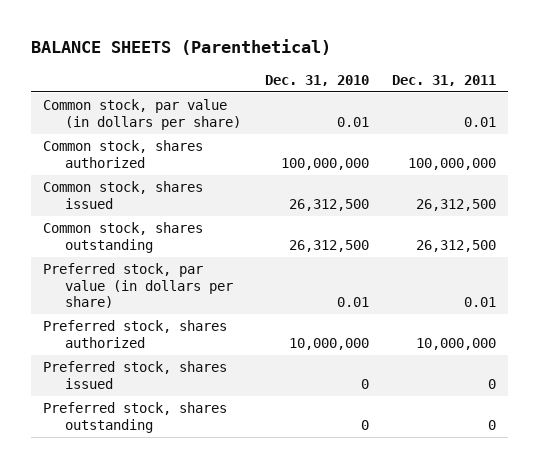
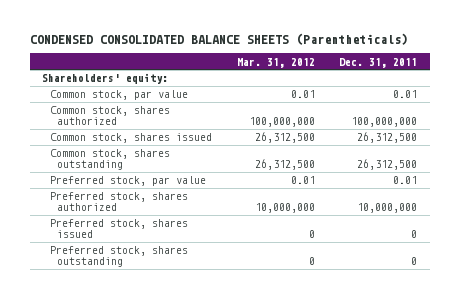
[31,39,332,56] BALANCE SHEETS (Parenthetical) -> [29,33,408,46] CONDENSED CONSOLIDATED BALANCE SHEETS (Parentheticals)
[264,74,369,86] Dec. 31, 2010 -> none
none -> [236,57,315,68] Mar. 31, 2012
none -> [42,73,169,85] Shareholders' equity:
[43,99,242,130] Common stock, par value (in dollars per share) -> [49,90,188,101] Common stock, par value
[43,263,234,309] Preferred stock, par value (in dollars per share) -> [49,176,206,187] Preferred stock, par value

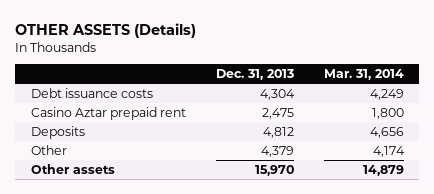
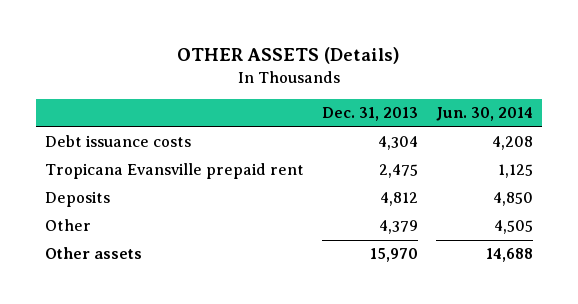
[323,69,404,81] Mar. 31, 2014 -> none
none -> [435,107,533,122] Jun. 30, 2014
[30,106,186,120] Casino Aztar prepaid rent -> [45,163,305,180] Tropicana Evansville prepaid rent

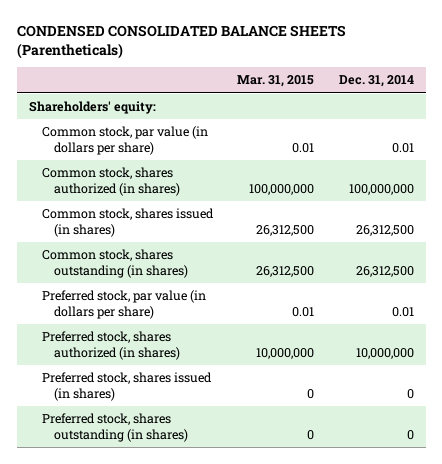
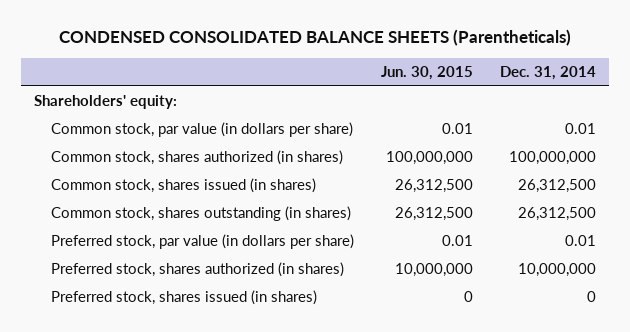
[237,75,315,88] Mar. 31, 2015 -> none
none -> [380,65,473,80] Jun. 30, 2015
[41,413,189,442] Preferred stock, shares outstanding (in shares) -> none

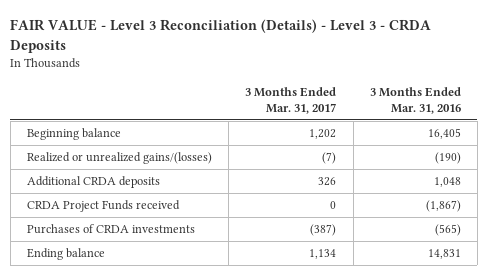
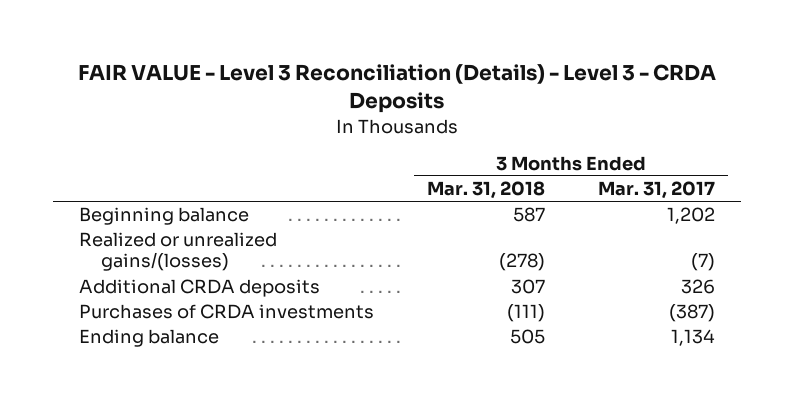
[369,86,461,114] 3 Months Ended Mar. 31, 2016 -> none
none -> [426,181,545,200] Mar. 31, 2018
[27,199,181,212] CRDA Project Funds received -> none

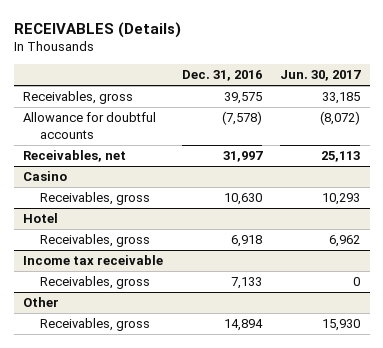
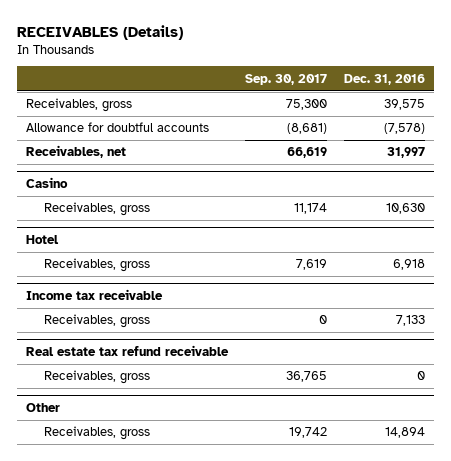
[280,70,362,82] Jun. 30, 2017 -> none
none -> [244,73,327,85] Sep. 30, 2017
none -> [25,345,229,357] Real estate tax refund receivable
none -> [43,370,150,385] Receivables, gross

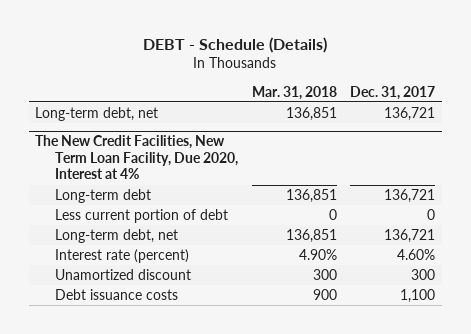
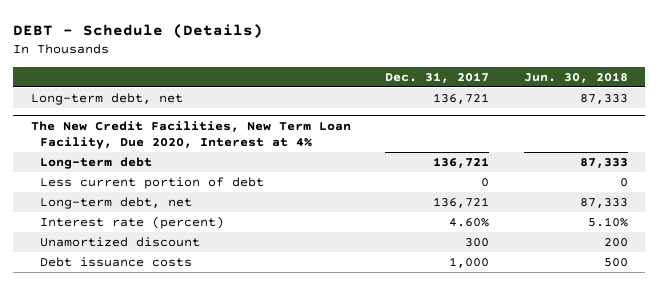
[251,85,337,100] Mar. 31, 2018 -> none
none -> [523,71,628,83] Jun. 30, 2018
[400,288,436,303] 1,100 -> [449,257,490,269] 1,000

